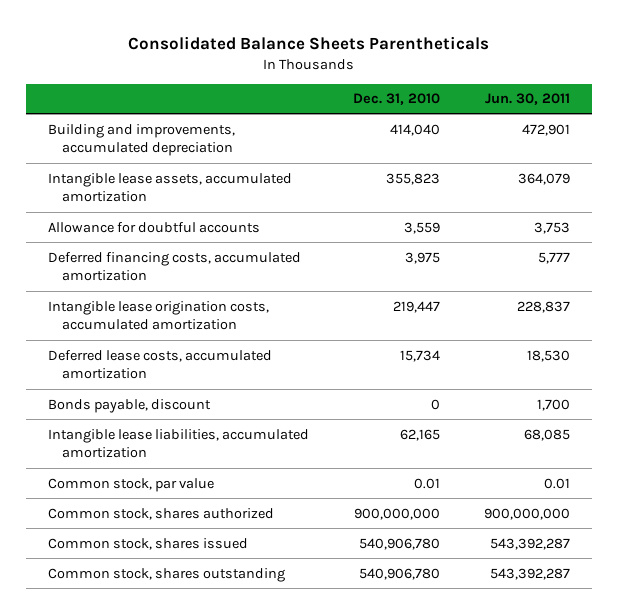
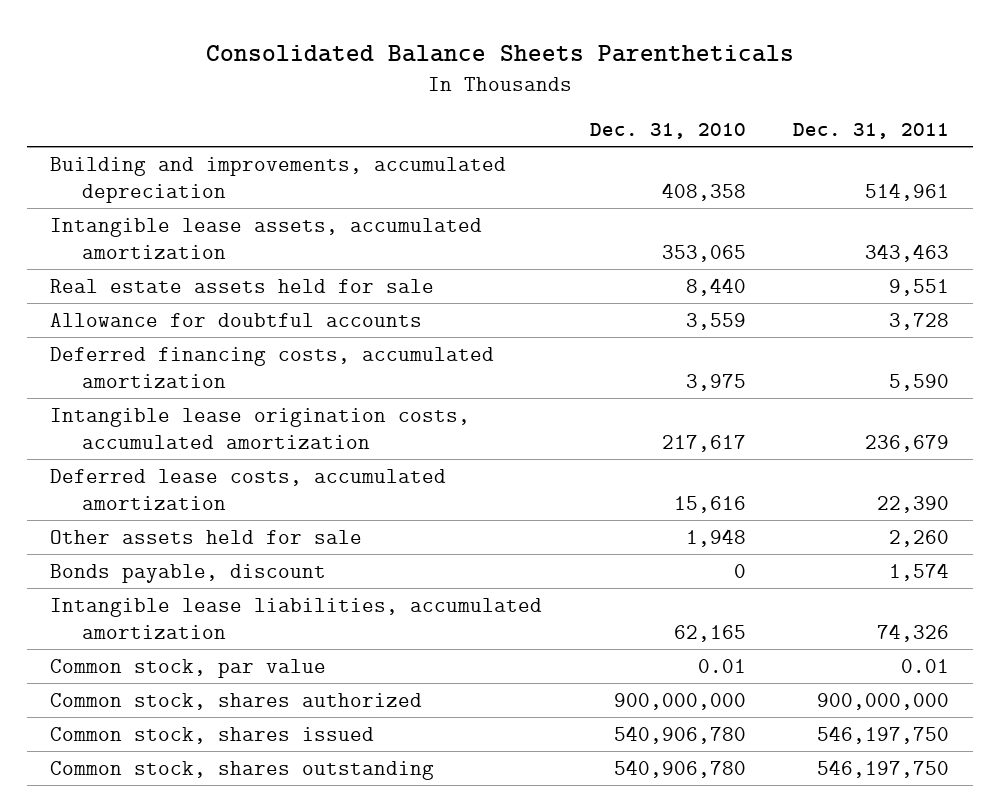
[485,93,571,106] Jun. 30, 2011 -> none
none -> [793,123,950,140] Dec. 31, 2011
[390,123,441,136] 414,040 -> [661,182,746,201] 408,358
[386,172,441,185] 355,823 -> [661,244,746,262] 353,065
none -> [50,278,435,293] Real estate assets held for sale
[393,300,441,313] 219,447 -> [661,434,746,452] 217,617
[400,349,441,362] 15,734 -> [673,495,746,513] 15,616
none -> [50,529,363,544] Other assets held for sale

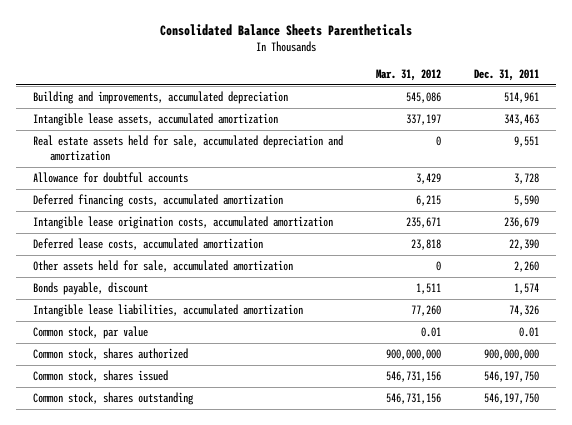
[589,123,746,140] Dec. 31, 2010 -> none
none -> [376,68,442,81] Mar. 31, 2012
[50,278,435,293] Real estate assets held for sale -> [32,135,343,162] Real estate assets held for sale, accumulated depreciation and amortization
[50,529,363,544] Other assets held for sale -> [32,260,293,273] Other assets held for sale, accumulated amortization

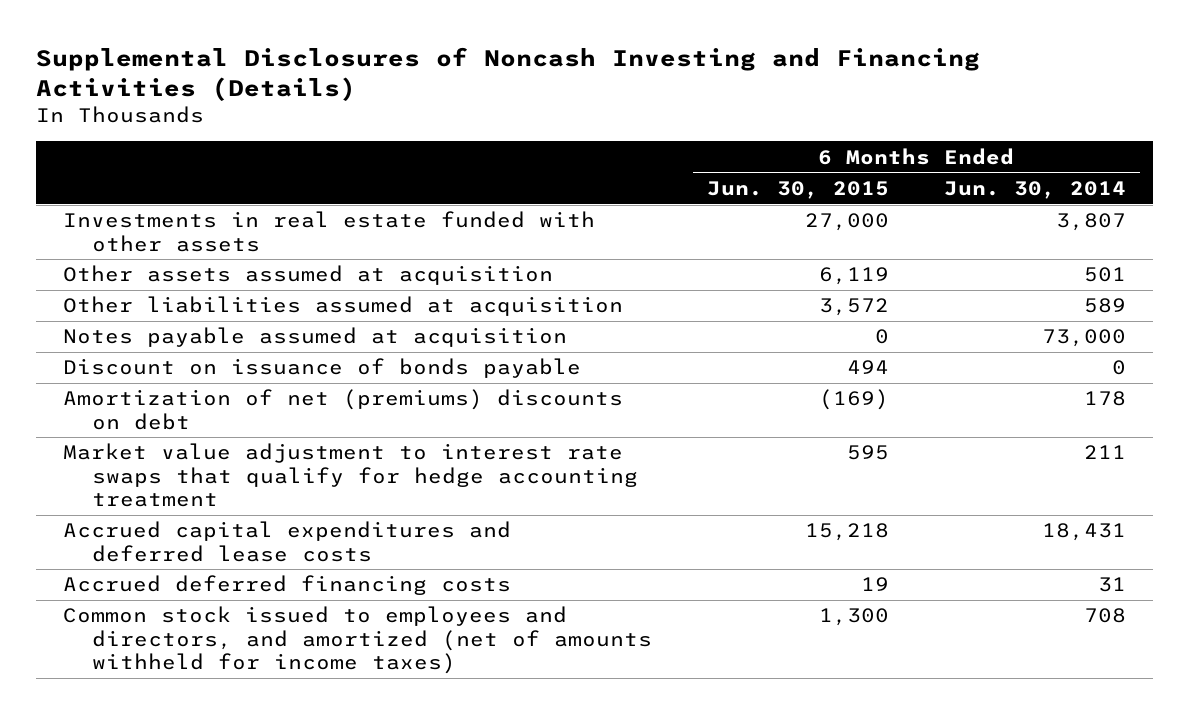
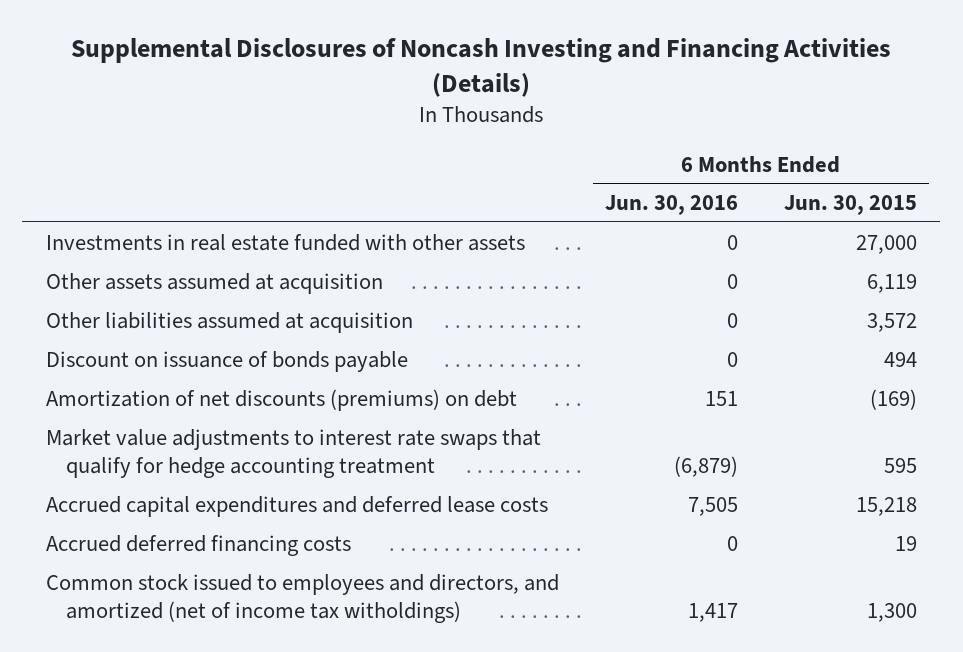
[943,180,1126,199] Jun. 30, 2014 -> none
none -> [604,195,738,216] Jun. 30, 2016
[63,327,568,348] Notes payable assumed at acquisition -> none
[63,389,624,430] Amortization of net (premiums) discounts on debt -> [45,388,517,411] Amortization of net discounts (premiums) on debt
[63,443,638,508] Market value adjustment to interest rate swaps that qualify for hedge accounting treatment -> [45,428,541,478] Market value adjustments to interest rate swaps that qualify for hedge accounting treatment
[63,606,652,675] Common stock issued to employees and directors, and amortized (net of amounts withheld for income taxes) -> [45,573,559,623] Common stock issued to employees and directors, and amortized (net of income tax witholdings)

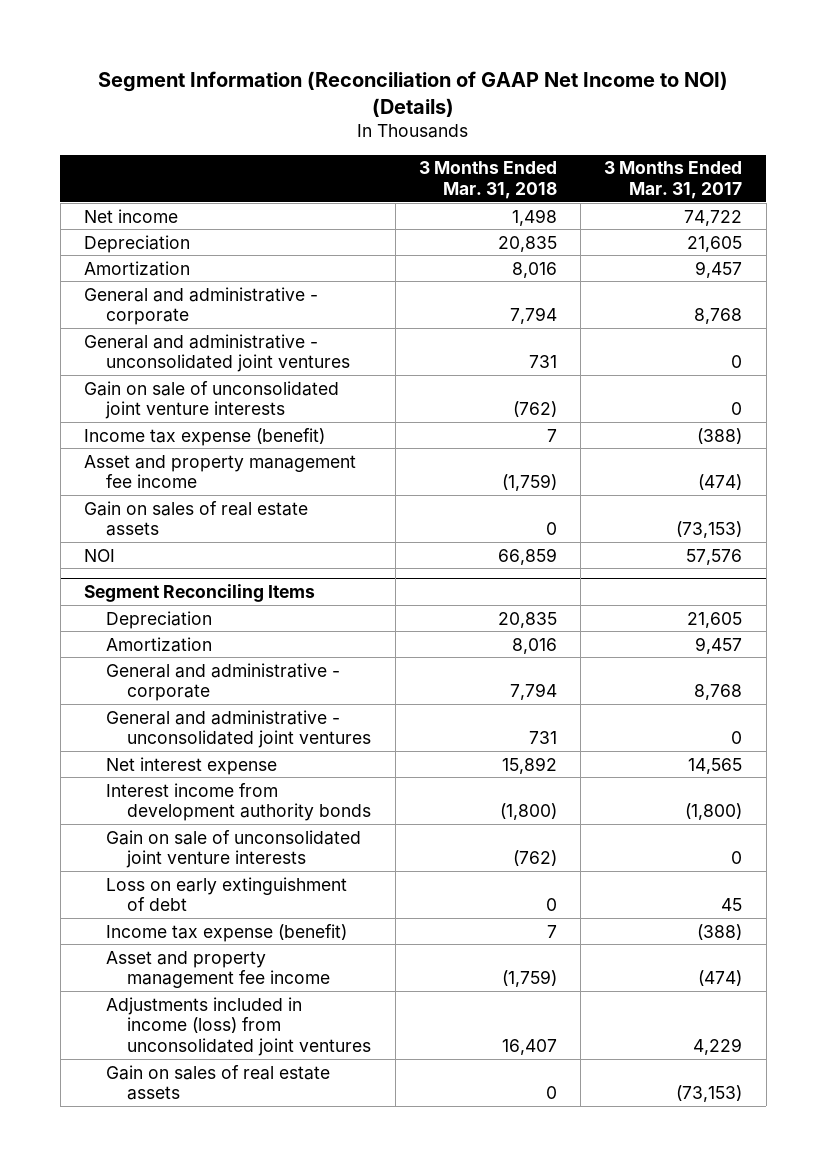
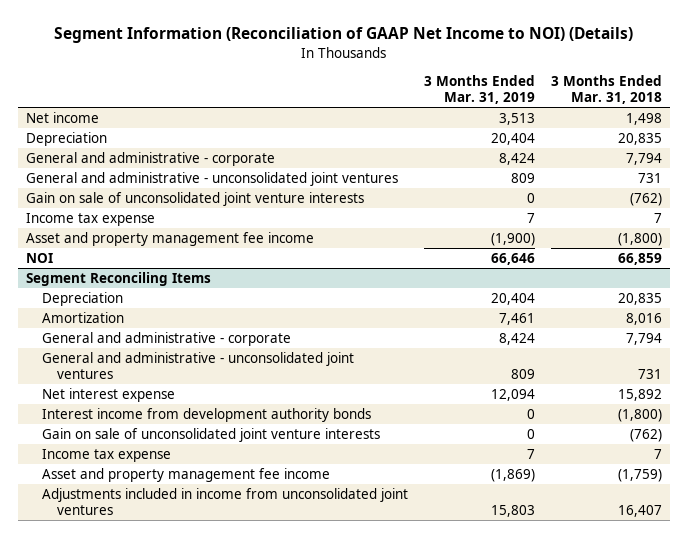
[604,161,743,199] 3 Months Ended Mar. 31, 2017 -> none
none -> [423,75,535,105] 3 Months Ended Mar. 31, 2019
[83,260,190,276] Amortization -> none
[83,500,308,537] Gain on sales of real estate assets -> none
[83,427,325,446] Income tax expense (benefit) -> [26,212,156,226] Income tax expense
[501,474,557,492] (1,759) -> [618,232,663,246] (1,800)
[105,876,347,912] Loss on early extinguishment of debt -> none
[105,923,347,942] Income tax expense (benefit) -> [41,448,171,462] Income tax expense
[105,1064,330,1101] Gain on sales of real estate assets -> none
[105,996,372,1057] Adjustments included in income (loss) from unconsolidated joint ventures -> [41,487,408,515] Adjustments included in income from unconsolidated joint ventures

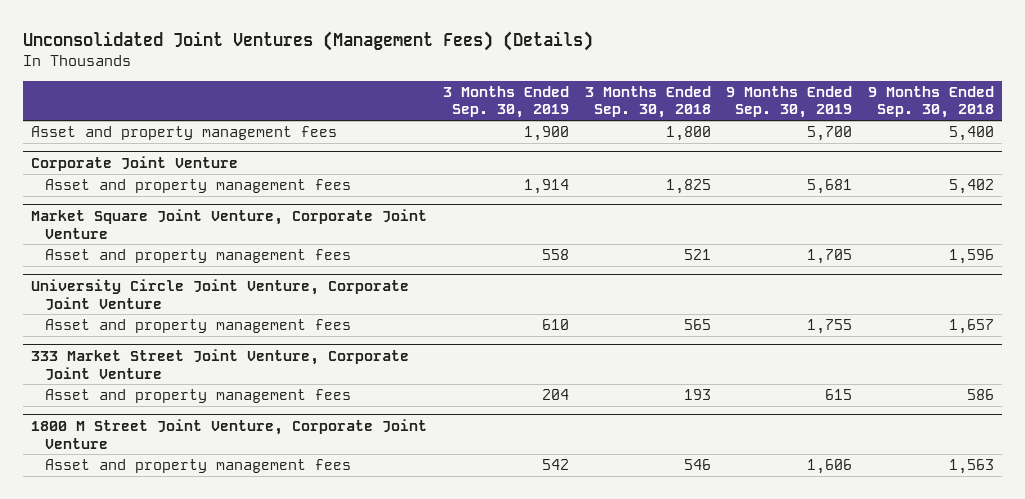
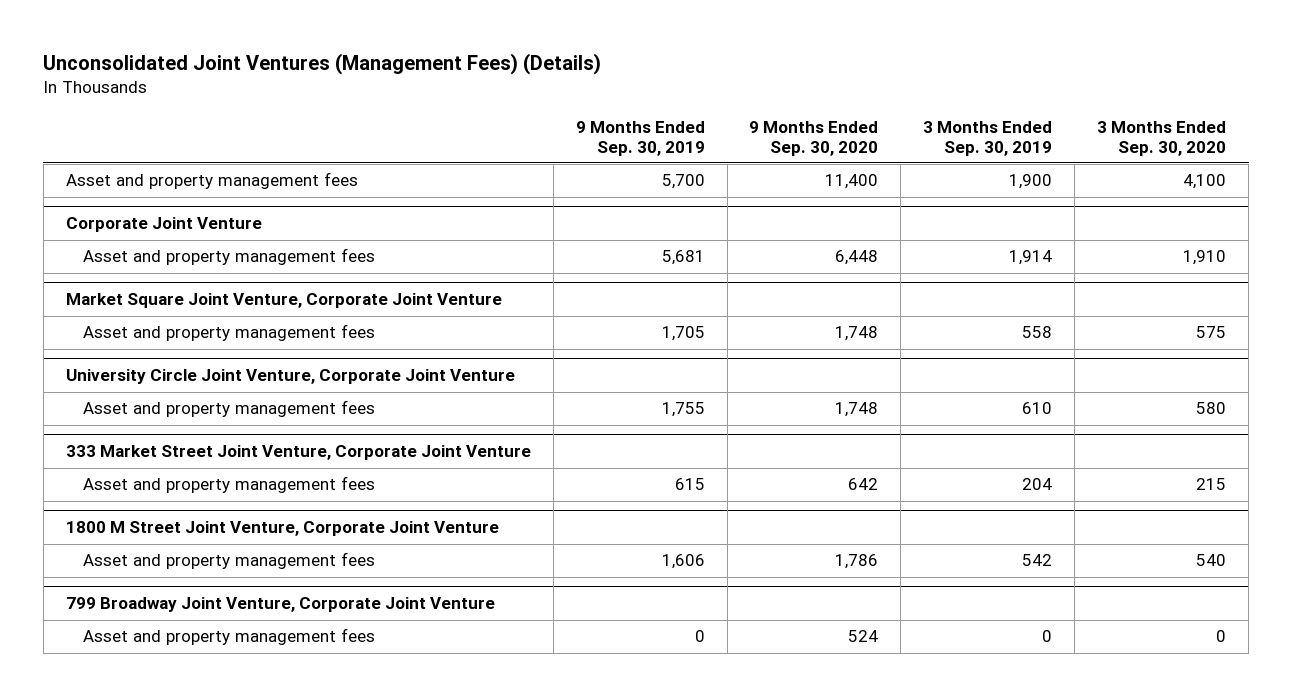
[584,85,711,119] 3 Months Ended Sep. 30, 2018 -> none
[868,85,995,119] 9 Months Ended Sep. 30, 2018 -> none
none -> [749,120,879,156] 9 Months Ended Sep. 30, 2020
none -> [1097,120,1227,156] 3 Months Ended Sep. 30, 2020
none -> [65,597,495,613] 799 Broadway Joint Venture, Corporate Joint Venture
none -> [83,628,376,646] Asset and property management fees

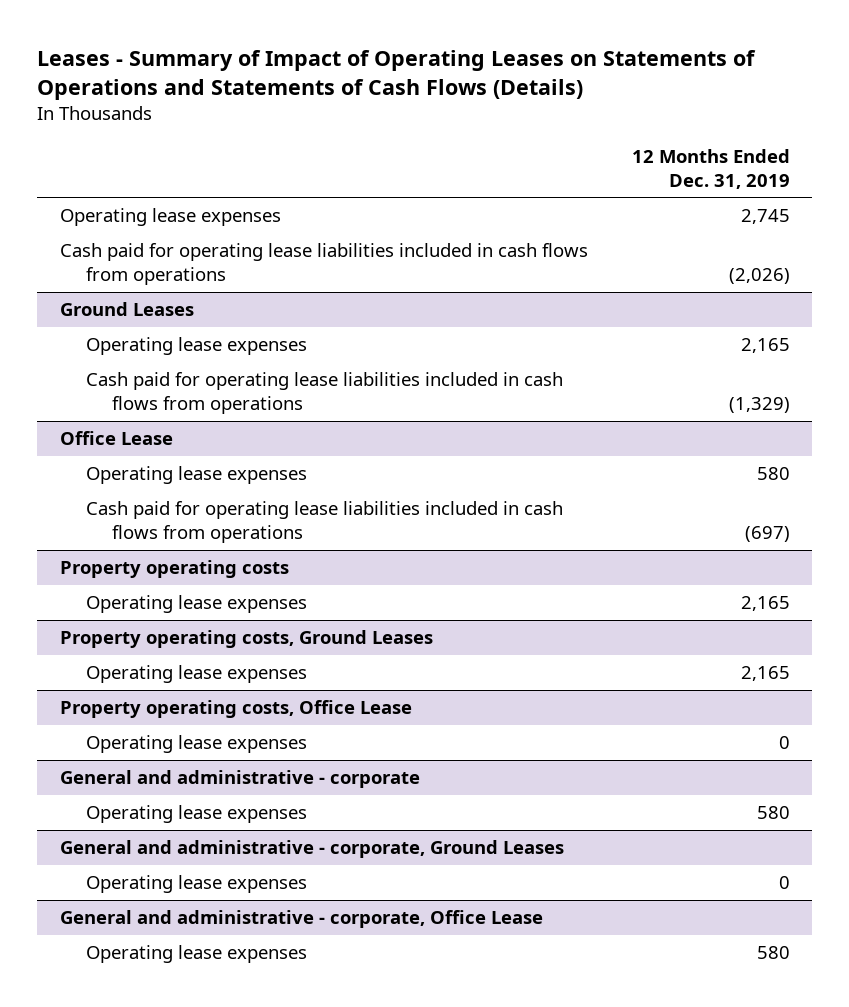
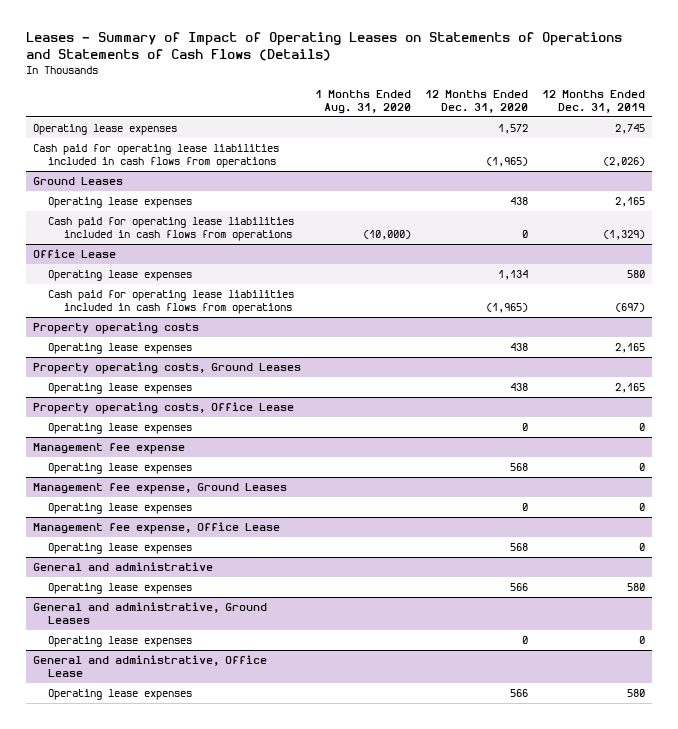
none -> [314,90,411,115] 1 Months Ended Aug. 31, 2020
none -> [424,90,528,114] 12 Months Ended Dec. 31, 2020
none -> [32,442,185,454] Management fee expense
none -> [48,462,193,474] Operating lease expenses
none -> [32,482,287,494] Management fee expense, Ground Leases
none -> [48,502,193,514] Operating lease expenses
none -> [32,521,280,534] Management fee expense, Office Lease
none -> [48,542,193,554] Operating lease expenses
[59,770,420,789] General and administrative - corporate -> [32,561,213,571] General and administrative
[59,840,564,859] General and administrative - corporate, Ground Leases -> [32,601,267,624] General and administrative, Ground Leases
[59,910,543,929] General and administrative - corporate, Office Lease -> [32,654,267,677] General and administrative, Office Lease

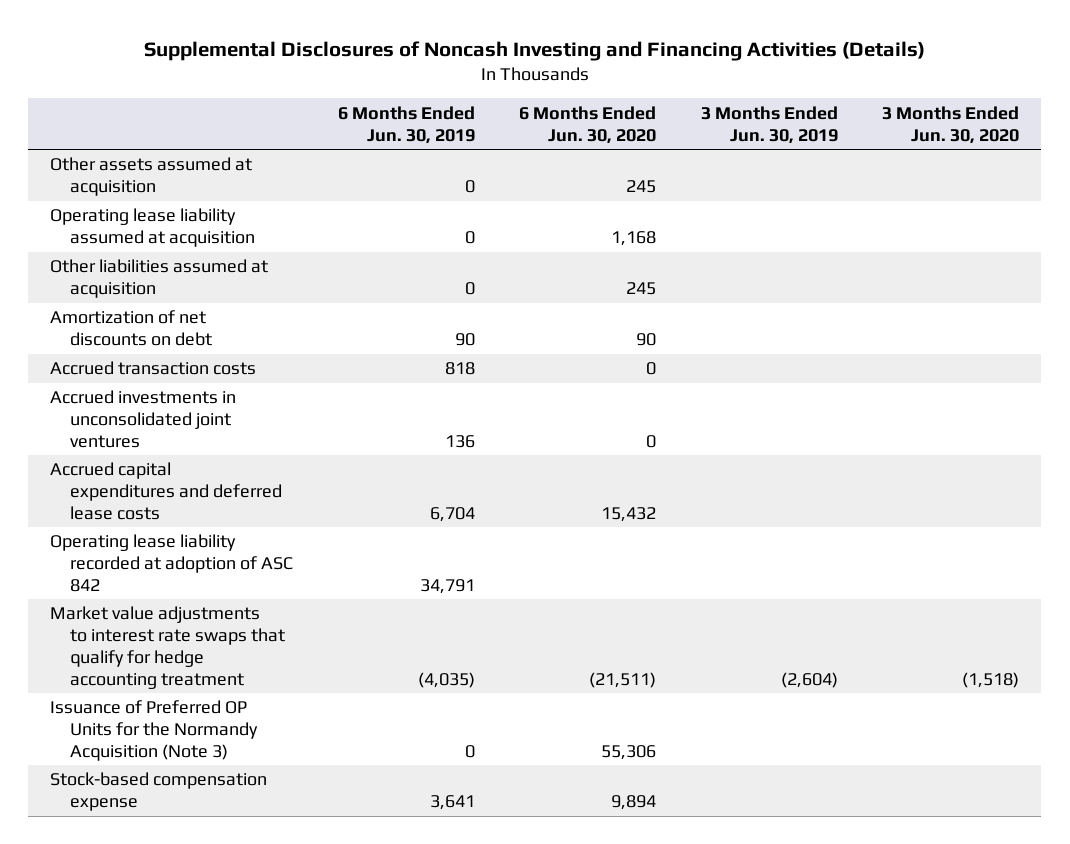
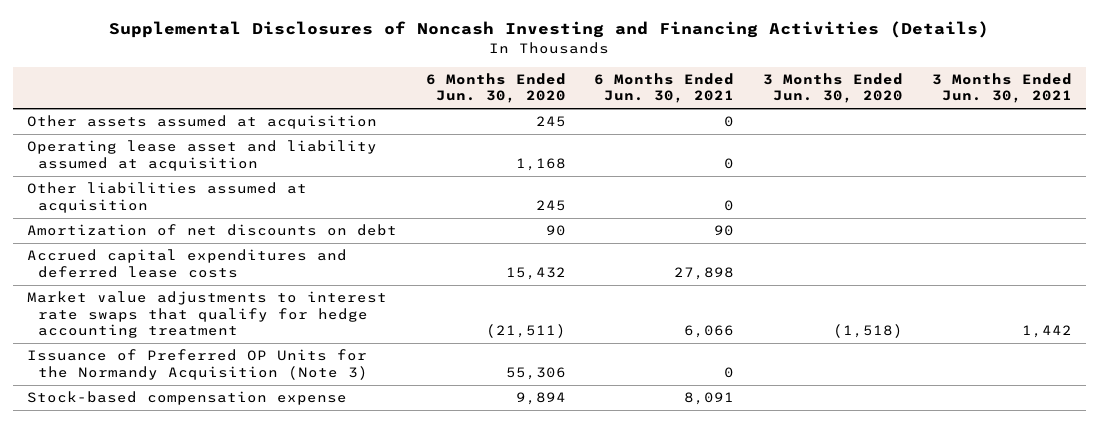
[337,105,475,144] 6 Months Ended Jun. 30, 2019 -> none
[700,105,838,144] 3 Months Ended Jun. 30, 2019 -> none
none -> [594,73,735,104] 6 Months Ended Jun. 30, 2021
none -> [931,73,1072,104] 3 Months Ended Jun. 30, 2021
[50,208,256,248] Operating lease liability assumed at acquisition -> [27,140,378,171] Operating lease asset and liability assumed at acquisition
[50,361,257,376] Accrued transaction costs -> none
[50,390,237,448] Accrued investments in unconsolidated joint ventures -> none
[50,534,294,592] Operating lease liability recorded at adoption of ASC 842 -> none

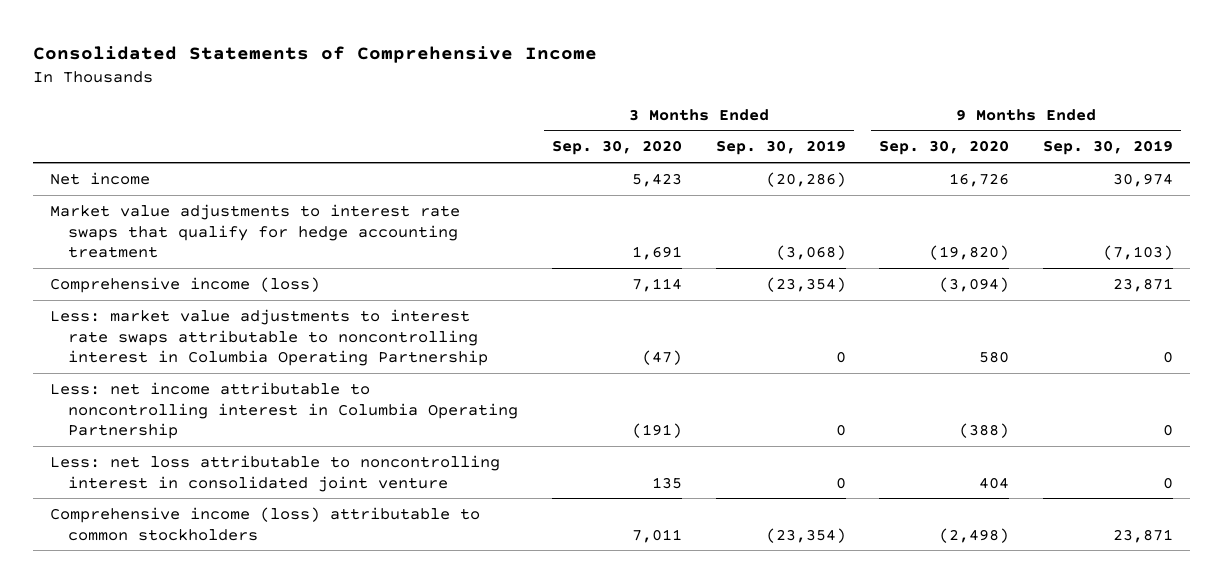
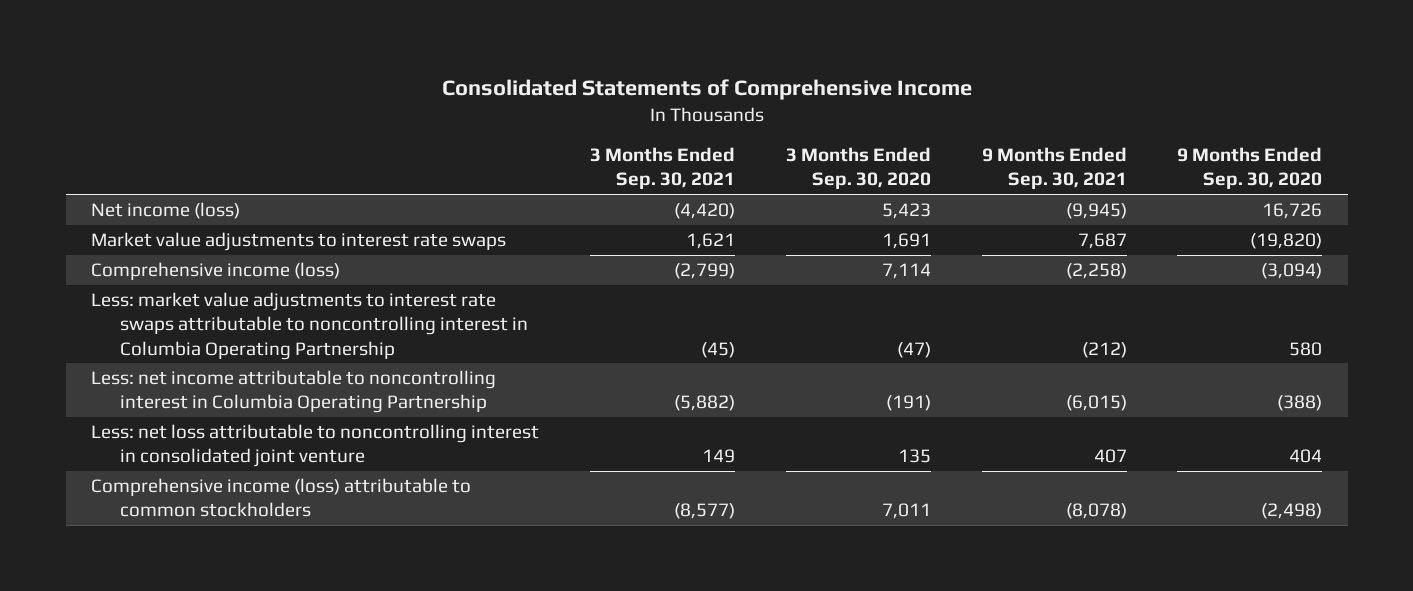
[715,140,846,156] Sep. 30, 2019 -> none
[1043,140,1174,156] Sep. 30, 2019 -> none
none -> [589,147,735,190] 3 Months Ended Sep. 30, 2021
none -> [981,147,1127,190] 9 Months Ended Sep. 30, 2021
[49,171,150,185] Net income -> [91,202,241,220] Net income (loss)
[49,203,460,259] Market value adjustments to interest rate swaps that qualify for hedge accounting treatment -> [91,232,507,252] Market value adjustments to interest rate swaps

